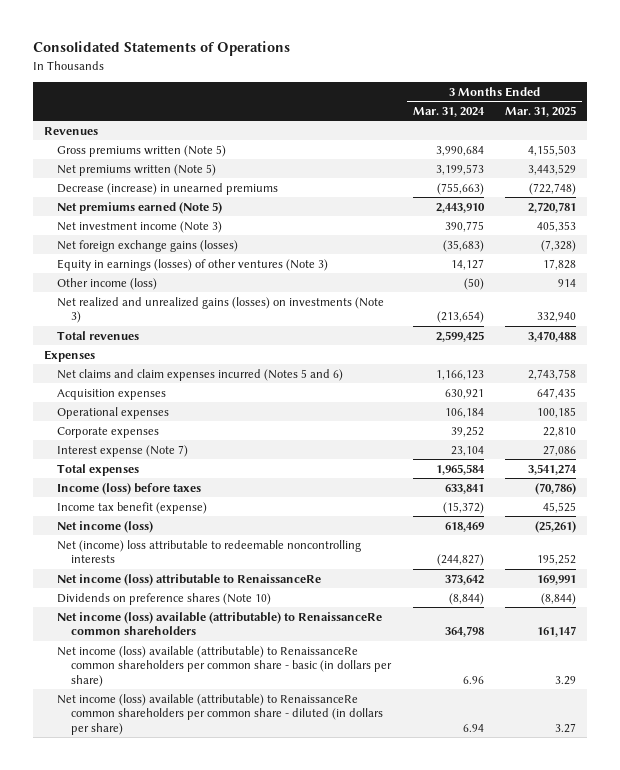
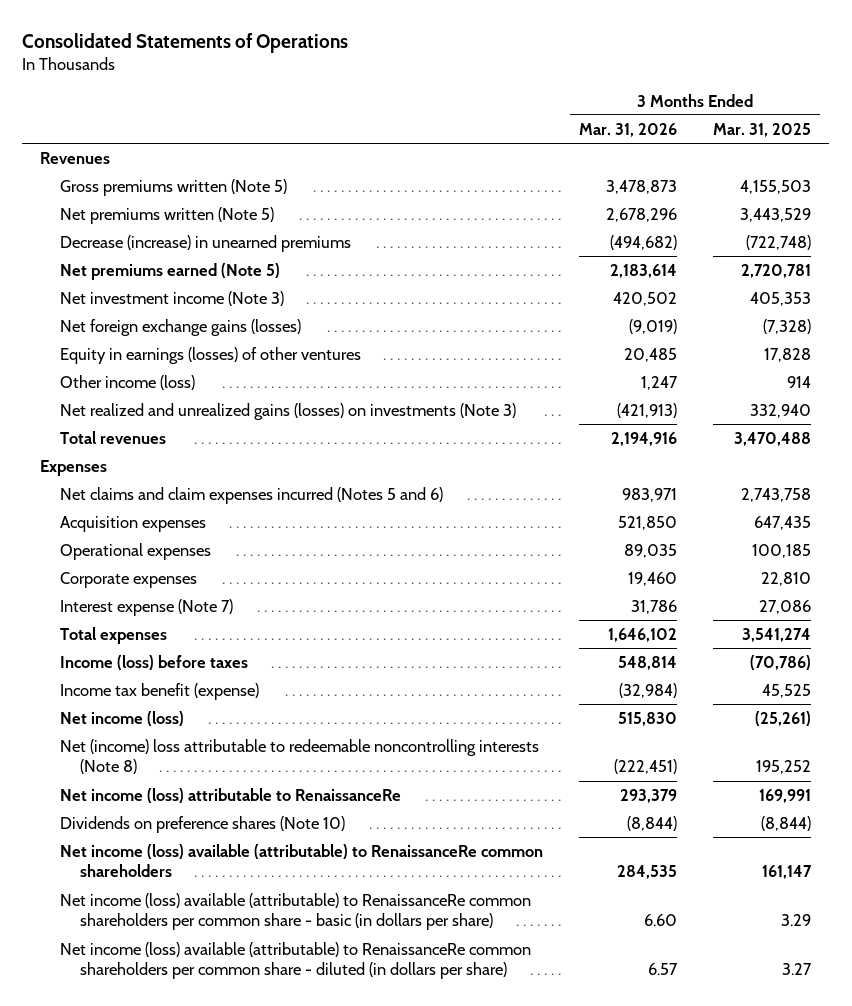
[412,106,485,117] Mar. 31, 2024 -> none
none -> [579,122,678,137] Mar. 31, 2026
[57,258,329,271] Equity in earnings (losses) of other ventures (Note 3) -> [60,346,362,364] Equity in earnings (losses) of other ventures
[57,539,362,564] Net (income) loss attributable to redeemable noncontrolling interests -> [60,738,540,775] Net (income) loss attributable to redeemable noncontrolling interests (Note 8)

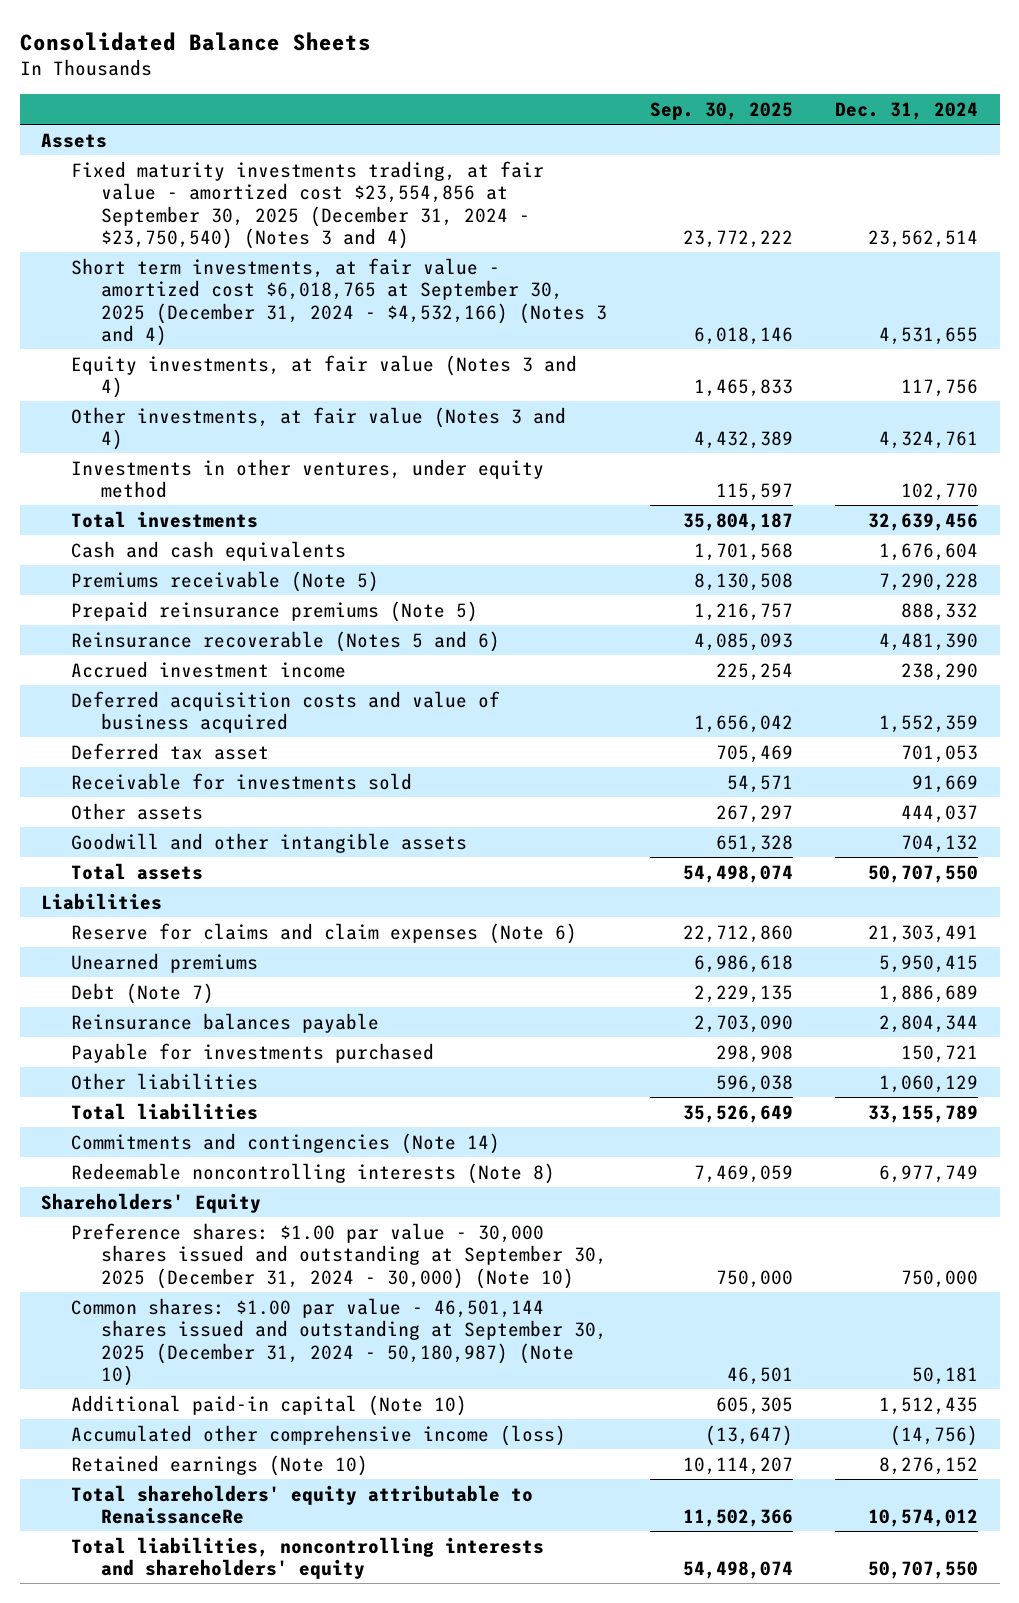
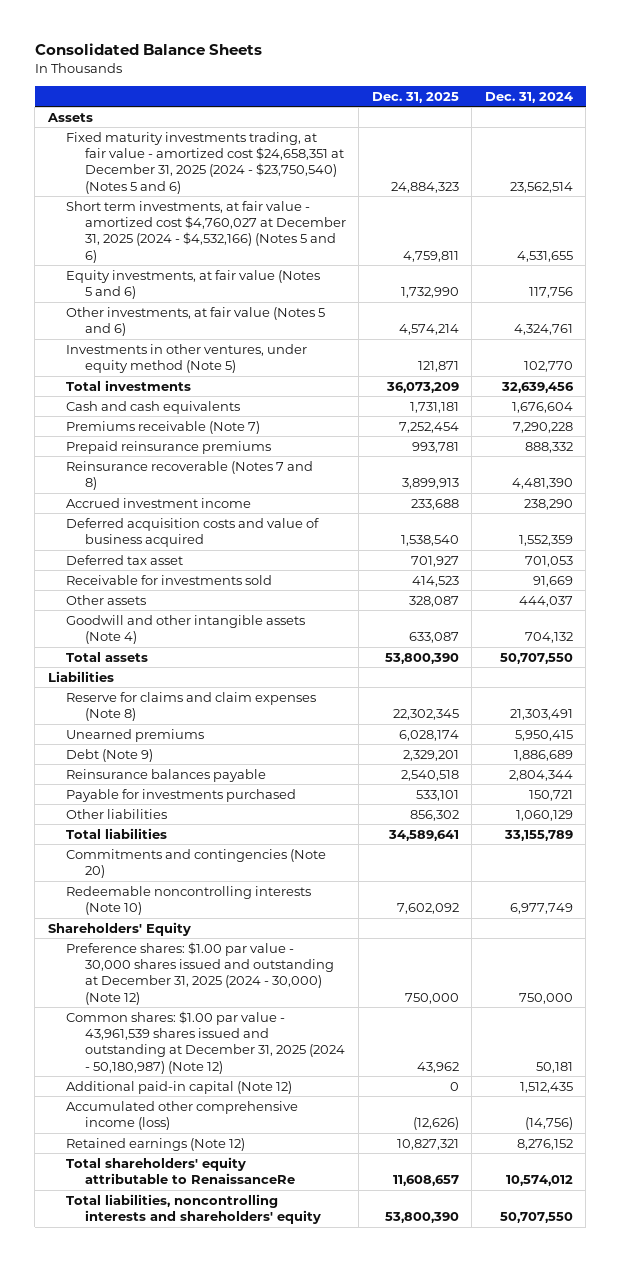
[649,101,793,120] Sep. 30, 2025 -> none
none -> [371,91,459,103] Dec. 31, 2025
[71,160,545,250] Fixed maturity investments trading, at fair value - amortized cost $23,554,856 at September 30, 2025 (December 31, 2024 - $23,750,540) (Notes 3 and 4) -> [66,131,344,194] Fixed maturity investments trading, at fair value - amortized cost $24,658,351 at December 31, 2025 (2024 - $23,750,540) (Notes 5 and 6)
[71,257,608,347] Short term investments, at fair value - amortized cost $6,018,765 at September 30, 2025 (December 31, 2024 - $4,532,166) (Notes 3 and 4) -> [66,200,346,263] Short term investments, at fair value - amortized cost $4,760,027 at December 31, 2025 (2024 - $4,532,166) (Notes 5 and 6)
[71,354,578,399] Equity investments, at fair value (Notes 3 and 4) -> [66,269,321,300] Equity investments, at fair value (Notes 5 and 6)
[71,406,567,451] Other investments, at fair value (Notes 3 and 4) -> [66,306,326,337] Other investments, at fair value (Notes 5 and 6)
[71,458,545,499] Investments in other ventures, under equity method -> [66,343,308,374] Investments in other ventures, under equity method (Note 5)
[71,570,380,592] Premiums receivable (Note 5) -> [66,420,261,434] Premiums receivable (Note 7)
[71,600,479,622] Prepaid reinsurance premiums (Note 5) -> [66,440,272,454] Prepaid reinsurance premiums
[71,630,501,652] Reinsurance recoverable (Notes 5 and 6) -> [66,460,314,491] Reinsurance recoverable (Notes 7 and 8)
[71,832,468,853] Goodwill and other intangible assets -> [66,614,306,645] Goodwill and other intangible assets (Note 4)
[71,922,578,944] Reserve for claims and claim expenses (Note 6) -> [66,691,317,722] Reserve for claims and claim expenses (Note 8)
[71,982,215,1004] Debt (Note 7) -> [66,748,154,762] Debt (Note 9)
[71,1132,501,1154] Commitments and contingencies (Note 14) -> [66,848,327,879] Commitments and contingencies (Note 20)
[71,1162,556,1184] Redeemable noncontrolling interests (Note 8) -> [66,885,312,916] Redeemable noncontrolling interests (Note 10)
[71,1222,608,1289] Preference shares: $1.00 par value - 30,000 shares issued and outstanding at September 30, 2025 (December 31, 2024 - 30,000) (Note 10) -> [66,941,334,1005] Preference shares: $1.00 par value - 30,000 shares issued and outstanding at December 31, 2025 (2024 - 30,000) (Note 12)
[71,1297,608,1387] Common shares: $1.00 par value - 46,501,144 shares issued and outstanding at September 30, 2025 (December 31, 2024 - 50,180,987) (Note 10) -> [66,1010,345,1074] Common shares: $1.00 par value - 43,961,539 shares issued and outstanding at December 31, 2025 (2024 - 50,180,987) (Note 12)
[71,1394,468,1416] Additional paid-in capital (Note 10) -> [66,1080,293,1094] Additional paid-in capital (Note 12)
[71,1454,369,1476] Retained earnings (Note 10) -> [66,1137,246,1151] Retained earnings (Note 12)

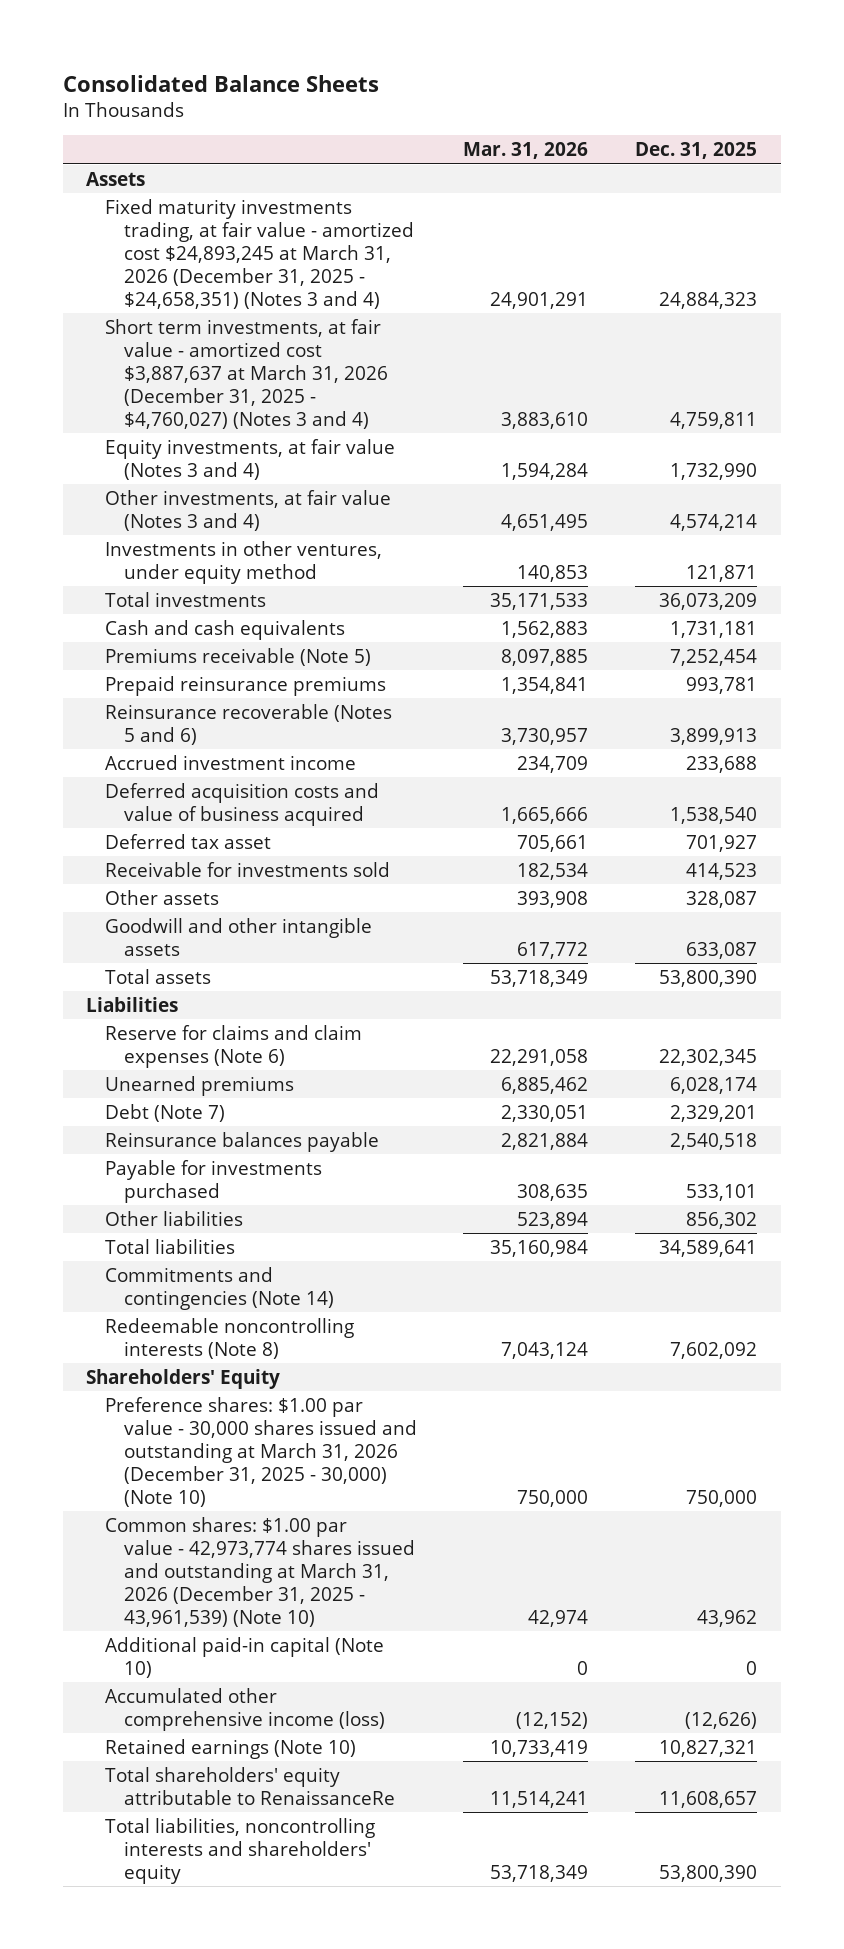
[484,91,573,103] Dec. 31, 2024 -> none
none -> [463,142,589,160] Mar. 31, 2026
[66,131,344,194] Fixed maturity investments trading, at fair value - amortized cost $24,658,351 at December 31, 2025 (2024 - $23,750,540) (Notes 5 and 6) -> [104,198,414,309] Fixed maturity investments trading, at fair value - amortized cost $24,893,245 at March 31, 2026 (December 31, 2025 - $24,658,351) (Notes 3 and 4)
[66,200,346,263] Short term investments, at fair value - amortized cost $4,760,027 at December 31, 2025 (2024 - $4,532,166) (Notes 5 and 6) -> [104,318,388,429] Short term investments, at fair value - amortized cost $3,887,637 at March 31, 2026 (December 31, 2025 - $4,760,027) (Notes 3 and 4)
[66,269,321,300] Equity investments, at fair value (Notes 5 and 6) -> [104,438,395,480] Equity investments, at fair value (Notes 3 and 4)
[66,306,326,337] Other investments, at fair value (Notes 5 and 6) -> [104,489,391,531] Other investments, at fair value (Notes 3 and 4)
[66,343,308,374] Investments in other ventures, under equity method (Note 5) -> [104,540,382,584] Investments in other ventures, under equity method
[66,420,261,434] Premiums receivable (Note 7) -> [104,647,371,666] Premiums receivable (Note 5)
[66,460,314,491] Reinsurance recoverable (Notes 7 and 8) -> [104,703,392,745] Reinsurance recoverable (Notes 5 and 6)
[66,614,306,645] Goodwill and other intangible assets (Note 4) -> [104,917,372,956] Goodwill and other intangible assets
[66,691,317,722] Reserve for claims and claim expenses (Note 8) -> [104,1024,362,1068] Reserve for claims and claim expenses (Note 6)
[66,748,154,762] Debt (Note 9) -> [104,1103,225,1122] Debt (Note 7)
[66,848,327,879] Commitments and contingencies (Note 20) -> [104,1266,334,1310] Commitments and contingencies (Note 14)
[66,885,312,916] Redeemable noncontrolling interests (Note 10) -> [104,1317,354,1359] Redeemable noncontrolling interests (Note 8)
[66,941,334,1005] Preference shares: $1.00 par value - 30,000 shares issued and outstanding at December 31, 2025 (2024 - 30,000) (Note 12) -> [104,1396,417,1507] Preference shares: $1.00 par value - 30,000 shares issued and outstanding at March 31, 2026 (December 31, 2025 - 30,000) (Note 10)
[66,1010,345,1074] Common shares: $1.00 par value - 43,961,539 shares issued and outstanding at December 31, 2025 (2024 - 50,180,987) (Note 12) -> [104,1516,415,1627] Common shares: $1.00 par value - 42,973,774 shares issued and outstanding at March 31, 2026 (December 31, 2025 - 43,961,539) (Note 10)
[66,1080,293,1094] Additional paid-in capital (Note 12) -> [104,1636,384,1678] Additional paid-in capital (Note 10)
[66,1137,246,1151] Retained earnings (Note 12) -> [104,1738,356,1759] Retained earnings (Note 10)

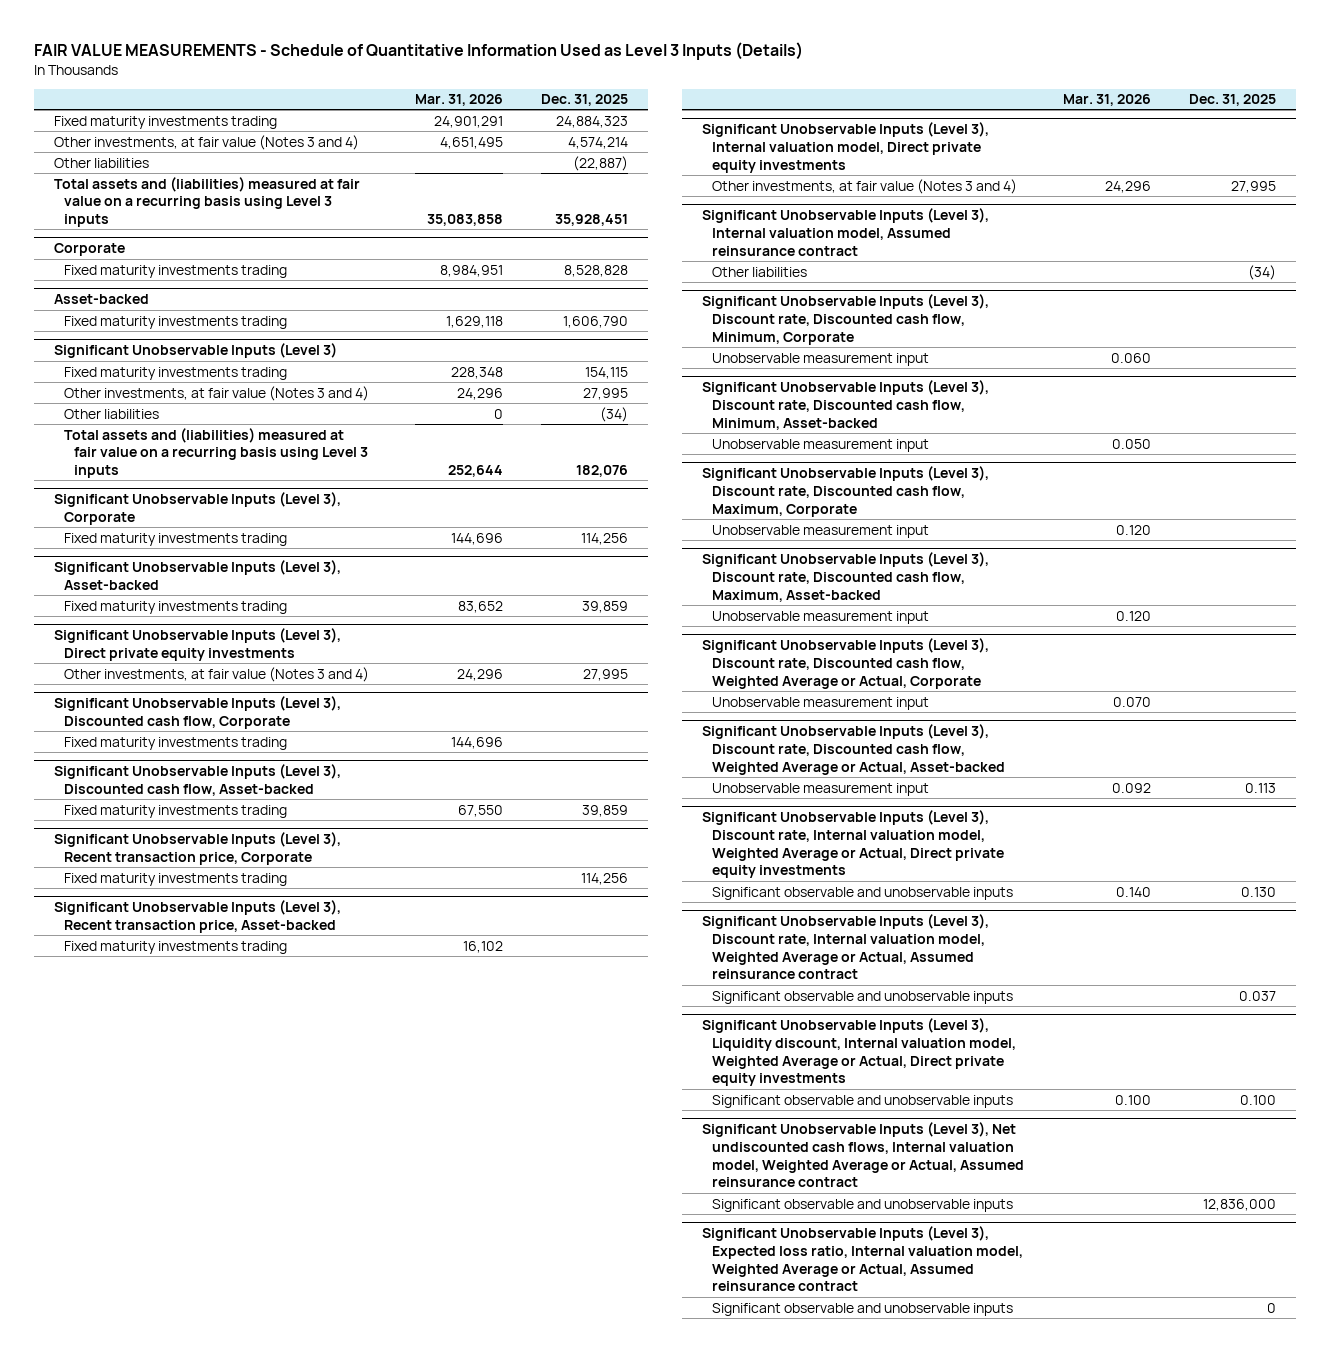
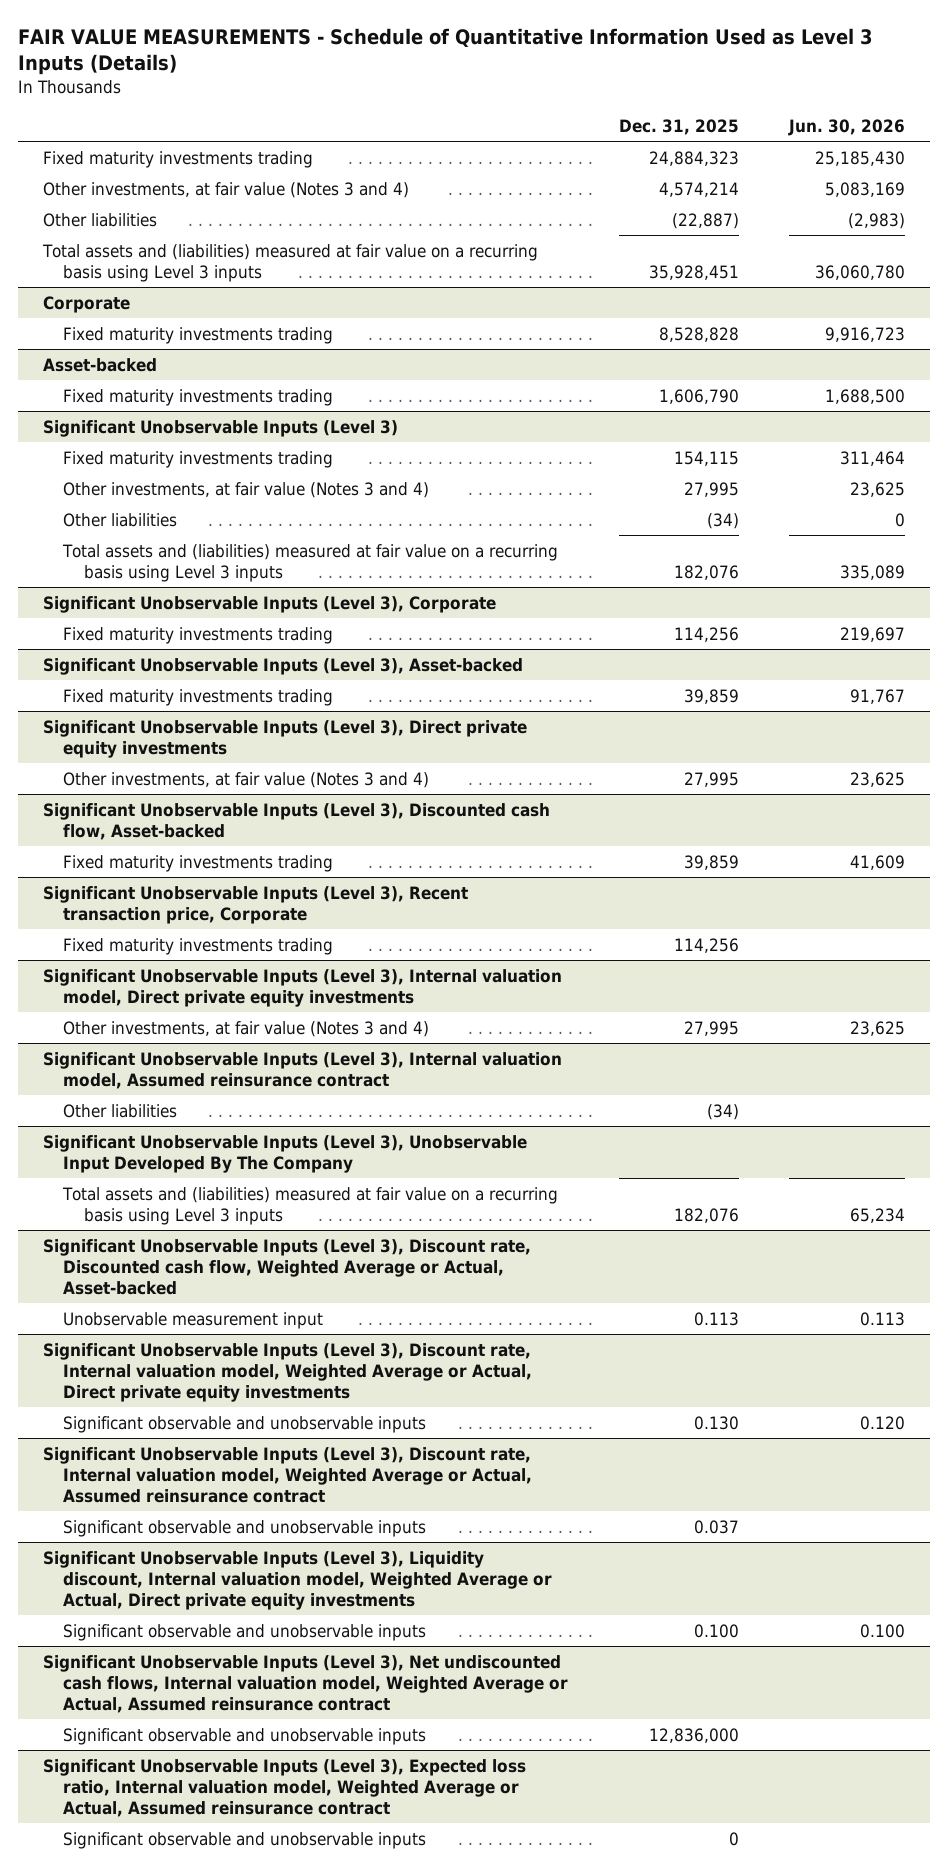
[414,94,503,107] Mar. 31, 2026 -> none
none -> [787,118,905,136] Jun. 30, 2026
[53,696,341,729] Significant Unobservable Inputs (Level 3), Discounted cash flow, Corporate -> none
[63,736,287,750] Fixed maturity investments trading -> none
[53,900,341,933] Significant Unobservable Inputs (Level 3), Recent transaction price, Asset-backed -> none
[63,940,287,954] Fixed maturity investments trading -> none
[701,294,989,345] Significant Unobservable Inputs (Level 3), Discount rate, Discounted cash flow, Minimum, Corporate -> none
[711,352,929,366] Unobservable measurement input -> none
[701,380,989,430] Significant Unobservable Inputs (Level 3), Discount rate, Discounted cash flow, Minimum, Asset-backed -> none
[711,438,929,452] Unobservable measurement input -> none
[701,466,989,517] Significant Unobservable Inputs (Level 3), Discount rate, Discounted cash flow, Maximum, Corporate -> none
[711,524,929,538] Unobservable measurement input -> none
[701,552,989,602] Significant Unobservable Inputs (Level 3), Discount rate, Discounted cash flow, Maximum, Asset-backed -> none
[711,610,929,624] Unobservable measurement input -> none
[701,638,989,689] Significant Unobservable Inputs (Level 3), Discount rate, Discounted cash flow, Weighted Average or Actual, Corporate -> none
[711,696,929,710] Unobservable measurement input -> none
none -> [42,1134,527,1173] Significant Unobservable Inputs (Level 3), Unobservable Input Developed By The Company
none -> [62,1186,559,1225] Total assets and (liabilities) measured at fair value on a recurring basis using Level 3 inputs

